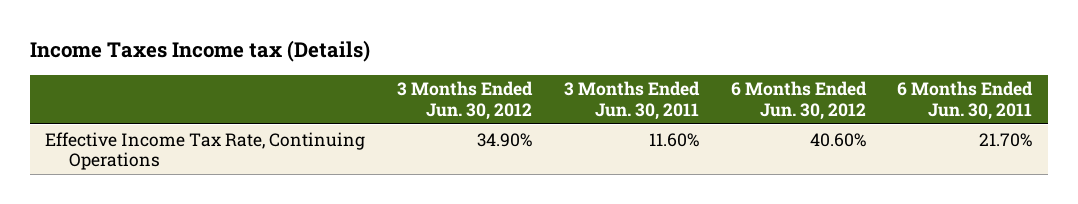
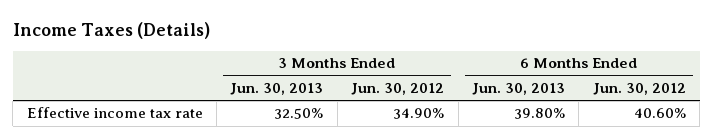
[29,39,370,62] Income Taxes Income tax (Details) -> [12,22,210,40] Income Taxes (Details)
[563,81,700,120] 3 Months Ended Jun. 30, 2011 -> none
[897,81,1034,120] 6 Months Ended Jun. 30, 2011 -> none
none -> [230,83,324,96] Jun. 30, 2013
none -> [471,83,565,96] Jun. 30, 2013
[45,131,366,171] Effective Income Tax Rate, Continuing Operations -> [26,107,203,119] Effective income tax rate

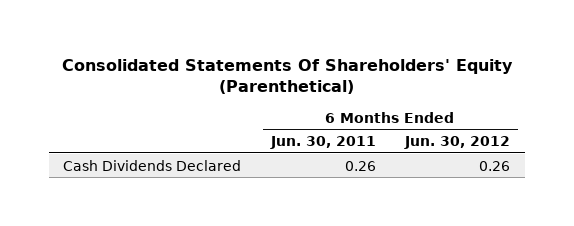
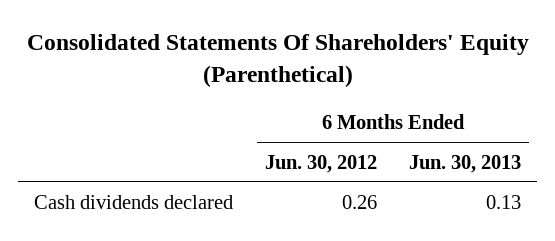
[269,136,376,150] Jun. 30, 2011 -> none
none -> [408,154,521,173] Jun. 30, 2013
[63,159,242,171] Cash Dividends Declared -> [34,195,234,210] Cash dividends declared

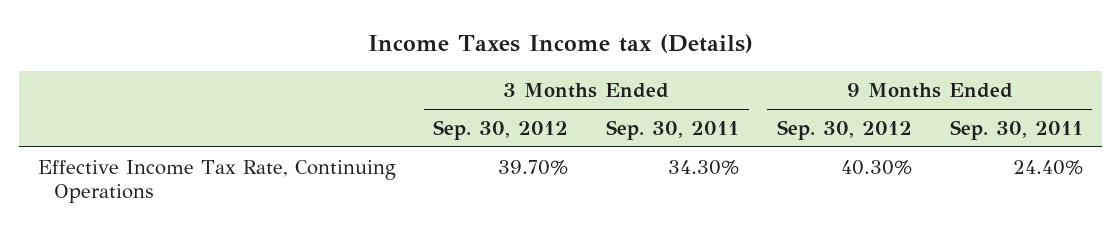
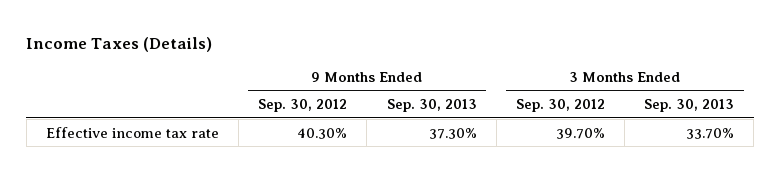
[368,33,754,53] Income Taxes Income tax (Details) -> [26,36,213,52] Income Taxes (Details)
[606,120,740,141] Sep. 30, 2011 -> none
[949,120,1083,141] Sep. 30, 2011 -> none
none -> [386,98,477,112] Sep. 30, 2013
none -> [644,98,735,112] Sep. 30, 2013
[37,159,396,203] Effective Income Tax Rate, Continuing Operations -> [45,126,219,138] Effective income tax rate

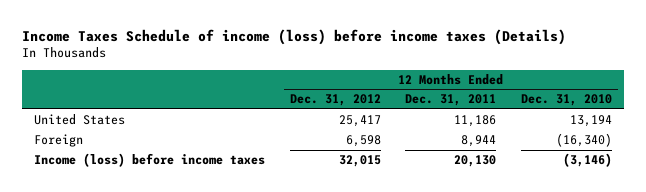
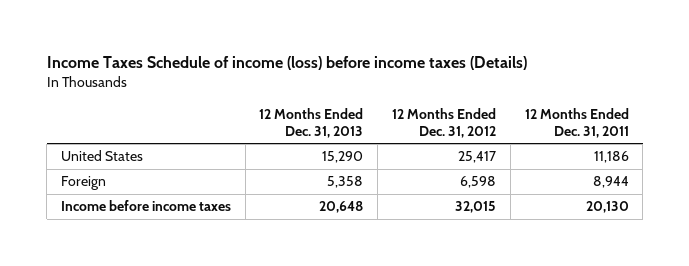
[520,94,612,107] Dec. 31, 2010 -> none
none -> [259,107,364,138] 12 Months Ended Dec. 31, 2013
[34,153,266,168] Income (loss) before income taxes -> [60,200,231,212] Income before income taxes

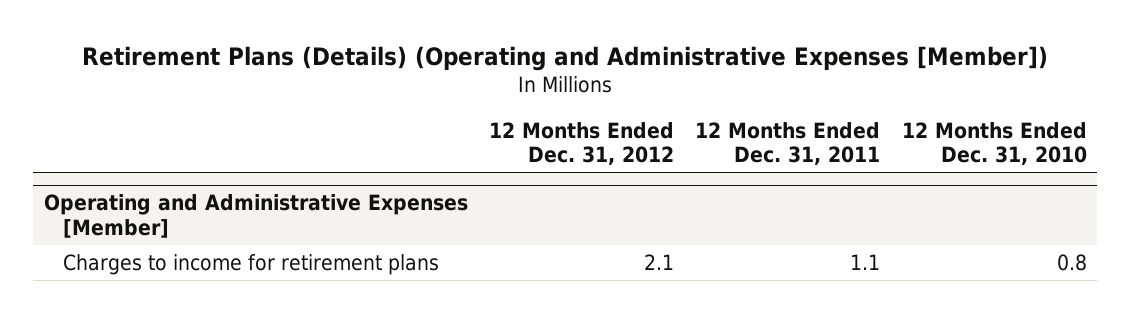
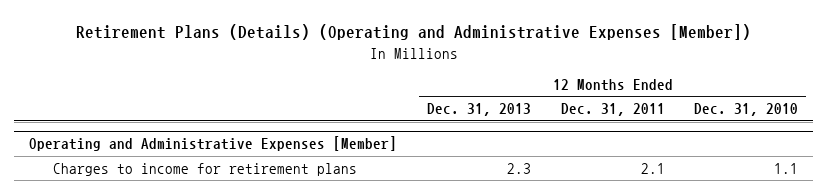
[489,121,675,166] 12 Months Ended Dec. 31, 2012 -> none
none -> [426,103,531,117] Dec. 31, 2013
[850,253,881,270] 1.1 -> [640,162,665,174] 2.1
[1056,253,1087,271] 0.8 -> [774,162,799,174] 1.1

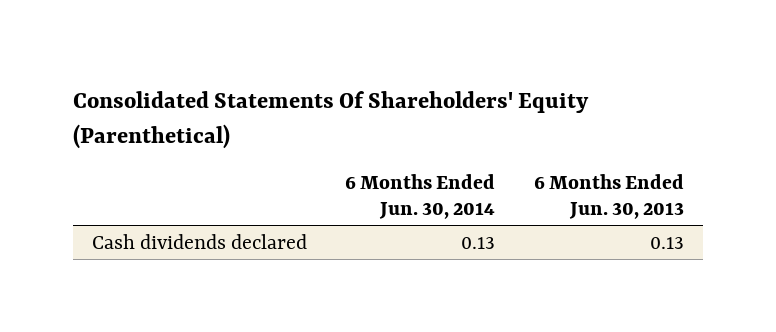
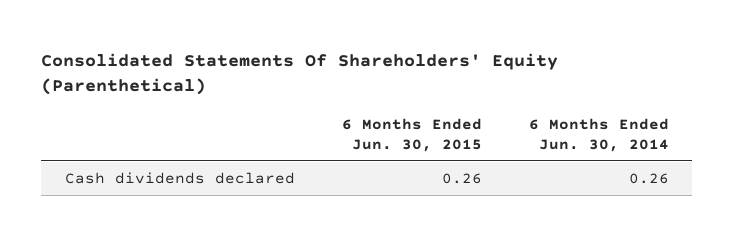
[533,173,684,220] 6 Months Ended Jun. 30, 2013 -> none
none -> [341,117,482,152] 6 Months Ended Jun. 30, 2015
[461,236,496,249] 0.13 -> [628,173,669,185] 0.26

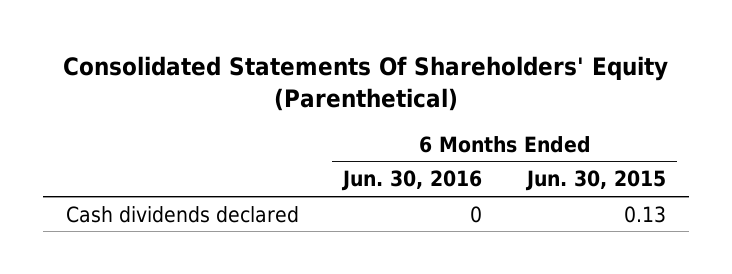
[528,117,669,152] 6 Months Ended Jun. 30, 2014 -> none
none -> [341,170,483,192] Jun. 30, 2016
[441,173,482,185] 0.26 -> [624,205,667,223] 0.13

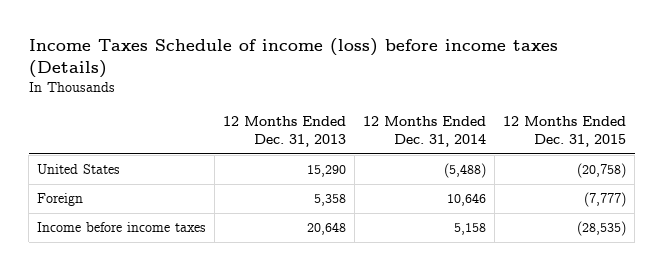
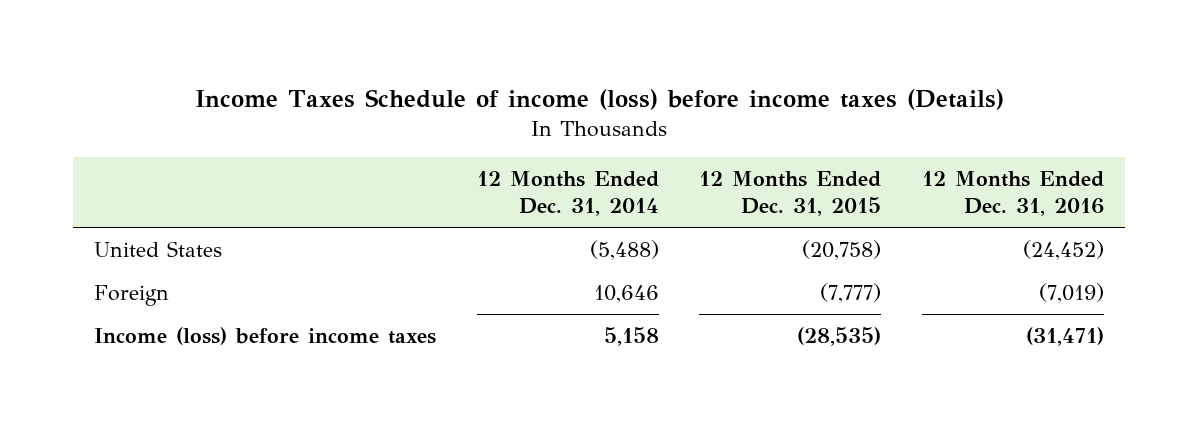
[223,115,347,148] 12 Months Ended Dec. 31, 2013 -> none
none -> [922,171,1105,216] 12 Months Ended Dec. 31, 2016
[37,222,207,233] Income before income taxes -> [93,326,436,345] Income (loss) before income taxes

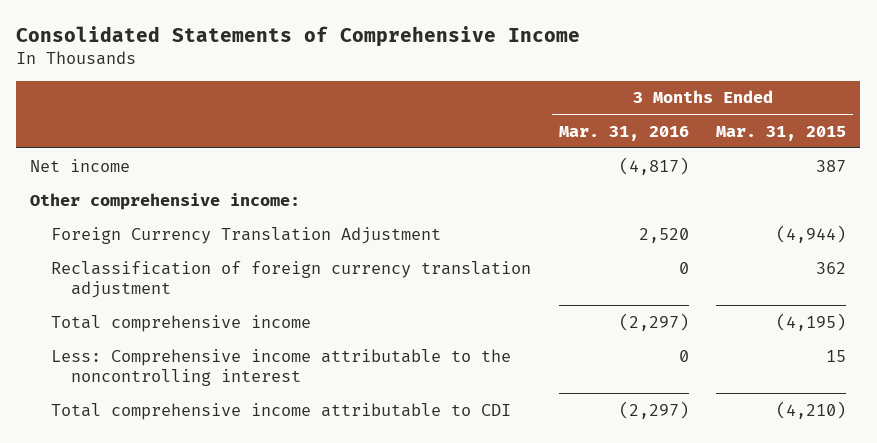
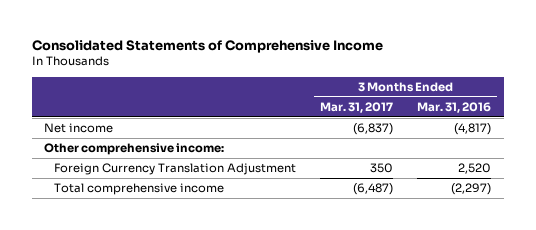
[716,125,847,141] Mar. 31, 2015 -> none
none -> [319,101,393,113] Mar. 31, 2017
[50,260,531,299] Reclassification of foreign currency translation adjustment -> none
[50,348,511,387] Less: Comprehensive income attributable to the noncontrolling interest -> none
[50,402,511,420] Total comprehensive income attributable to CDI -> none

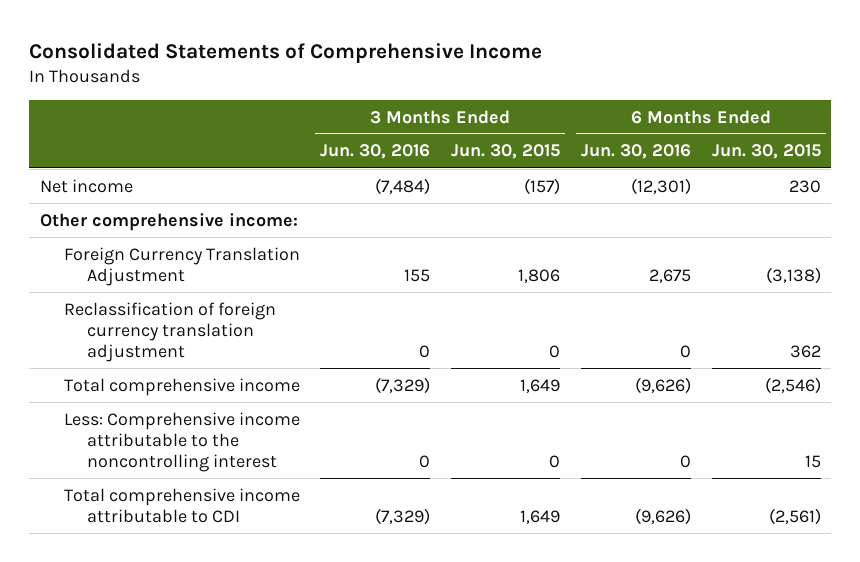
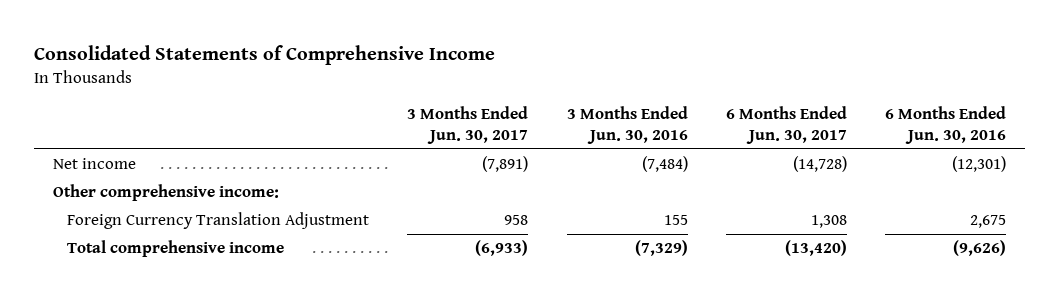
[451,144,561,160] Jun. 30, 2015 -> none
[711,144,821,160] Jun. 30, 2015 -> none
none -> [407,106,529,144] 3 Months Ended Jun. 30, 2017
none -> [725,106,847,144] 6 Months Ended Jun. 30, 2017
[63,301,276,362] Reclassification of foreign currency translation adjustment -> none
[63,411,300,472] Less: Comprehensive income attributable to the noncontrolling interest -> none
[63,487,300,523] Total comprehensive income attributable to CDI -> none

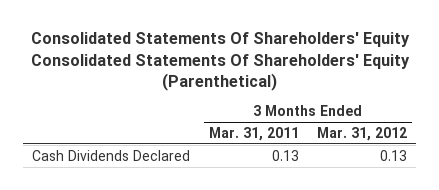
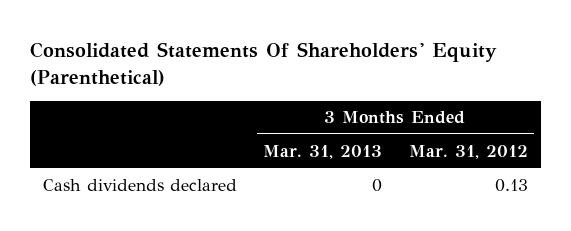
[30,32,410,92] Consolidated Statements Of Shareholders' Equity Consolidated Statements Of Shareholders' Equity (Parenthetical) -> [29,41,497,86] Consolidated Statements Of Shareholders' Equity (Parenthetical)
[208,127,299,142] Mar. 31, 2011 -> none
none -> [263,144,383,159] Mar. 31, 2013
[32,149,191,161] Cash Dividends Declared -> [43,178,238,191] Cash dividends declared

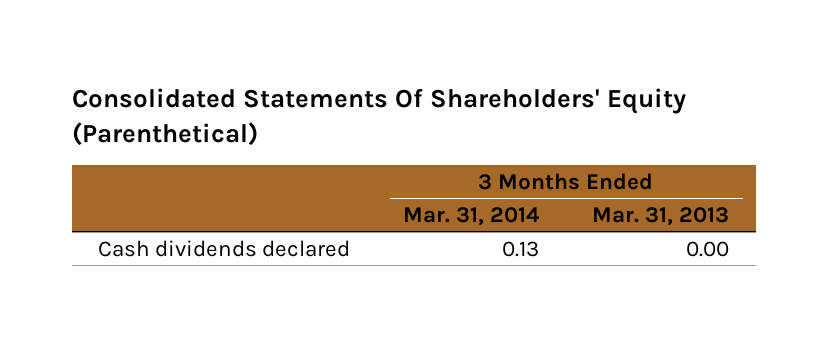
[408,144,528,159] Mar. 31, 2012 -> none
none -> [403,206,541,226] Mar. 31, 2014
[372,178,383,192] 0 -> [686,240,730,257] 0.00

